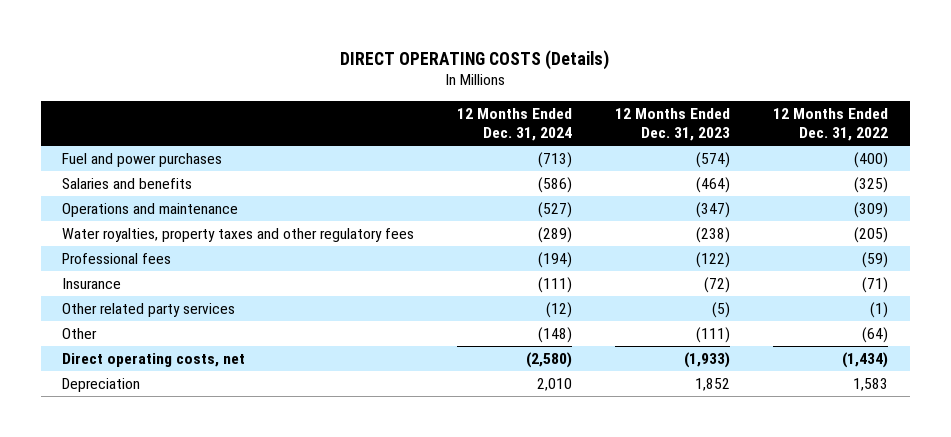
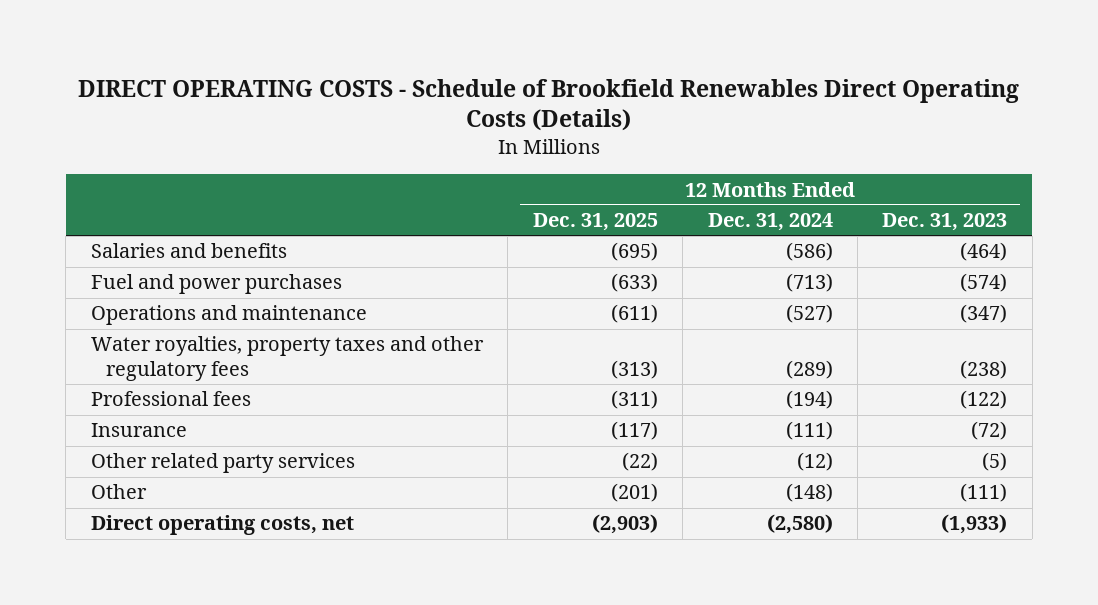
[340,49,610,70] DIRECT OPERATING COSTS (Details) -> [78,78,1020,132] DIRECT OPERATING COSTS - Schedule of Brookfield Renewables Direct Operating Costs (Details)
[773,107,889,141] 12 Months Ended Dec. 31, 2022 -> none
none -> [532,213,658,232] Dec. 31, 2025
[62,153,223,168] Fuel and power purchases -> [90,274,342,295] Fuel and power purchases
[62,378,141,393] Depreciation -> none

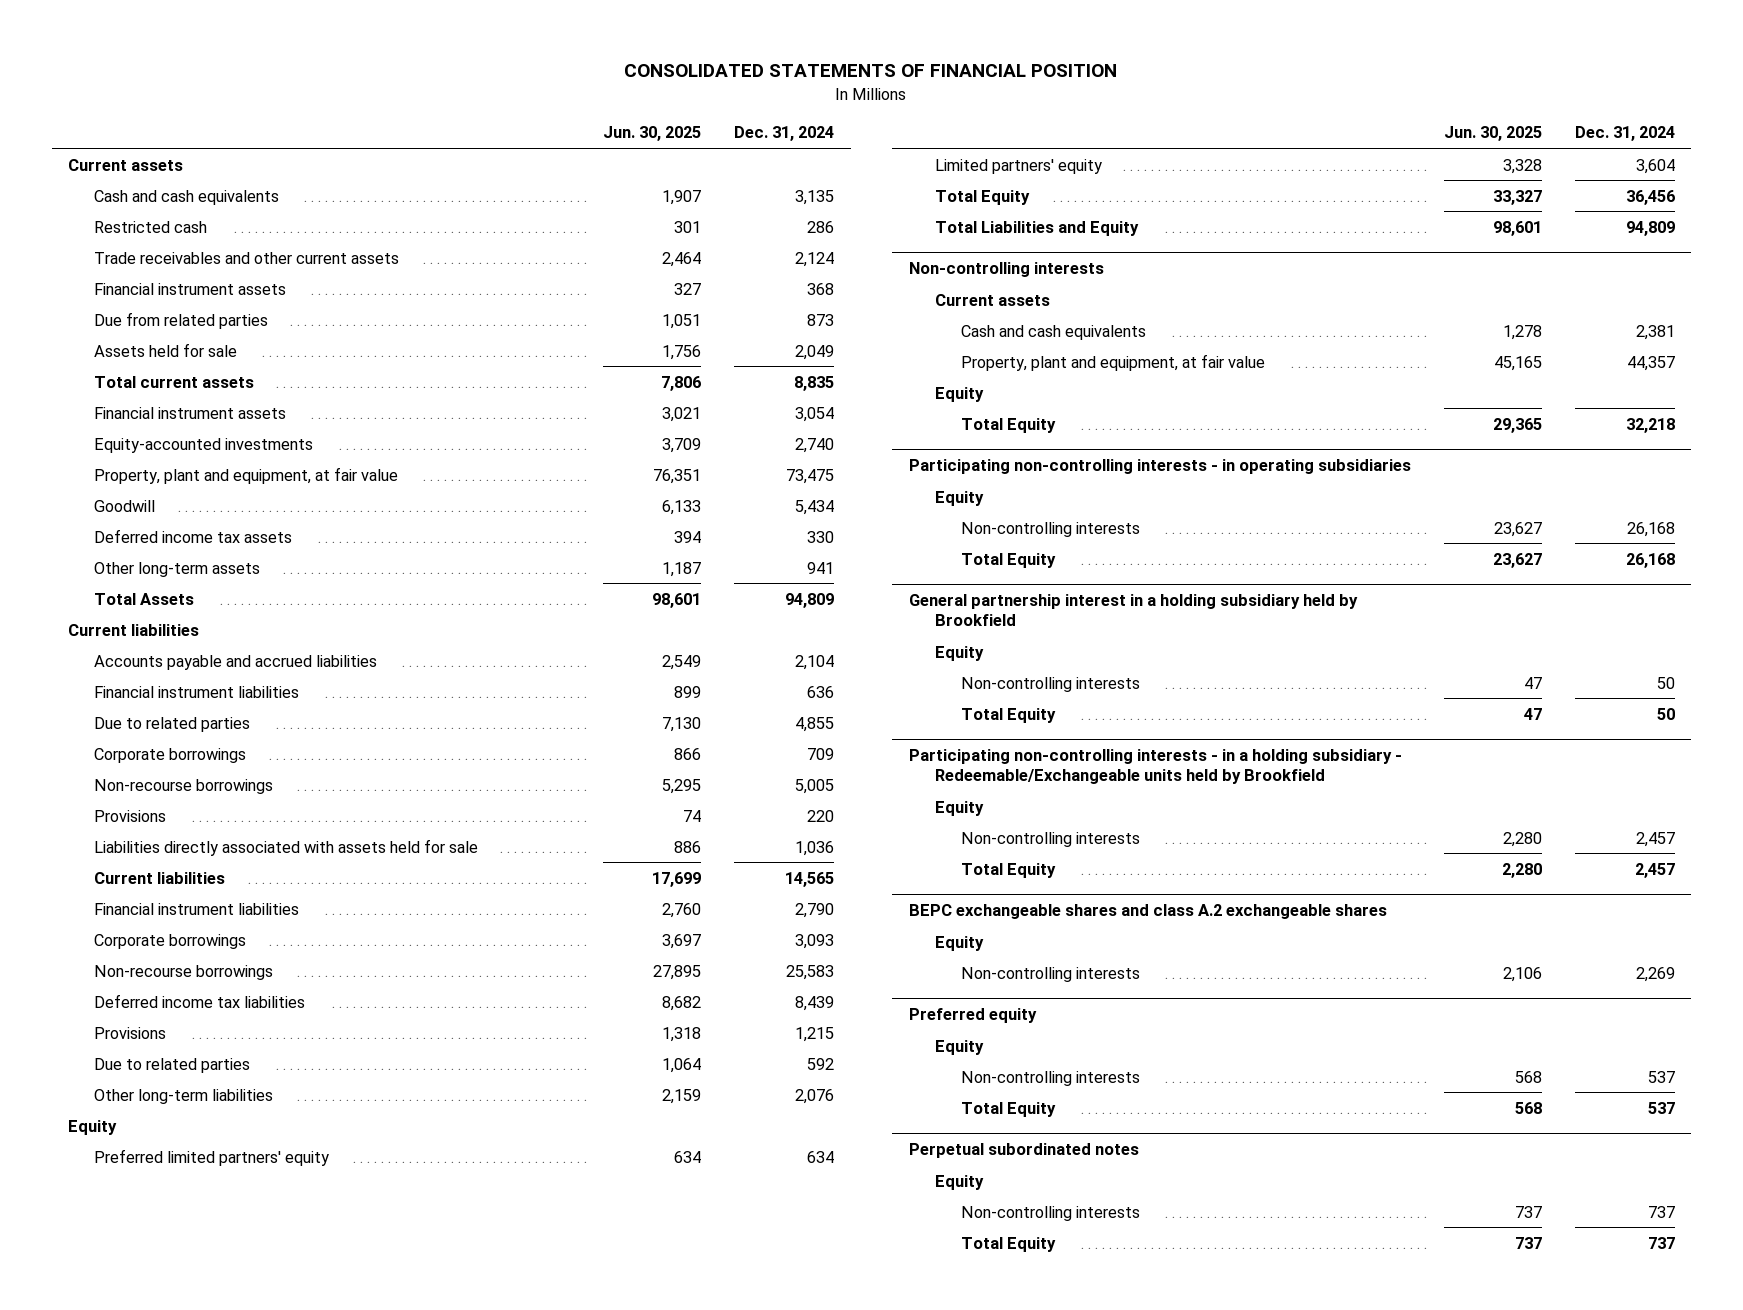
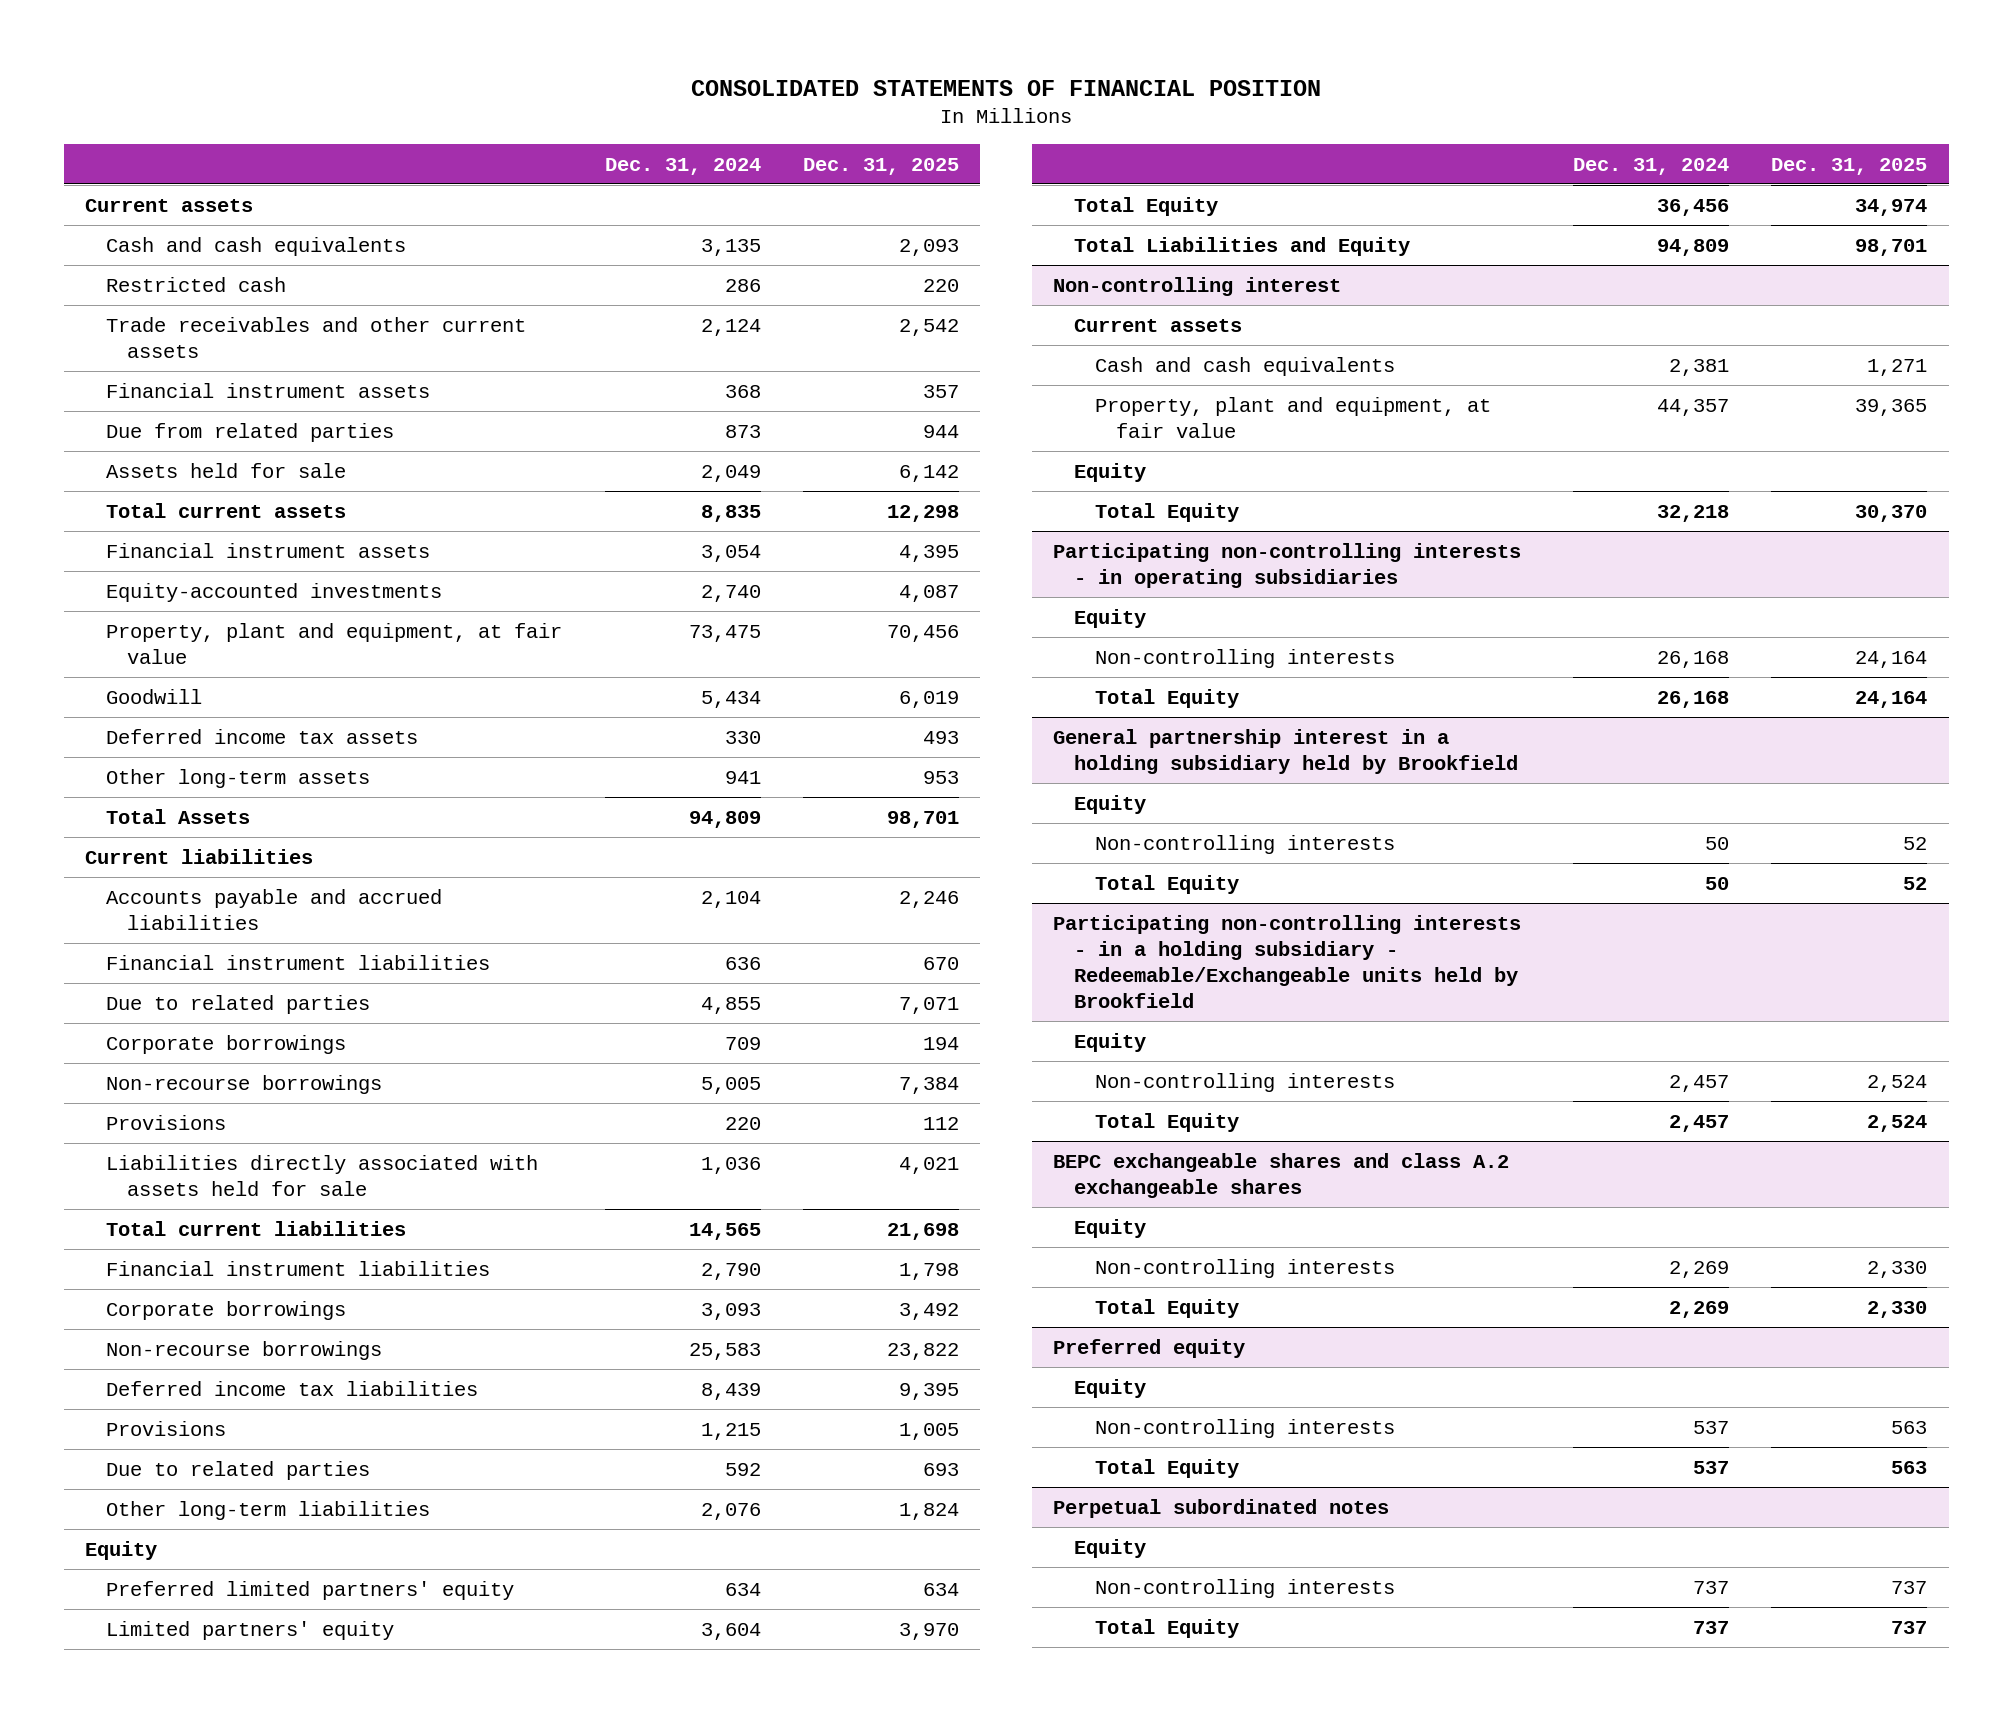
[603,126,702,142] Jun. 30, 2025 -> none
none -> [803,157,960,175] Dec. 31, 2025
[93,871,225,884] Current liabilities -> [105,1220,406,1236] Total current liabilities
[908,261,1104,277] Non-controlling interests -> [1053,276,1342,296] Non-controlling interest
none -> [1095,1298,1240,1318] Total Equity

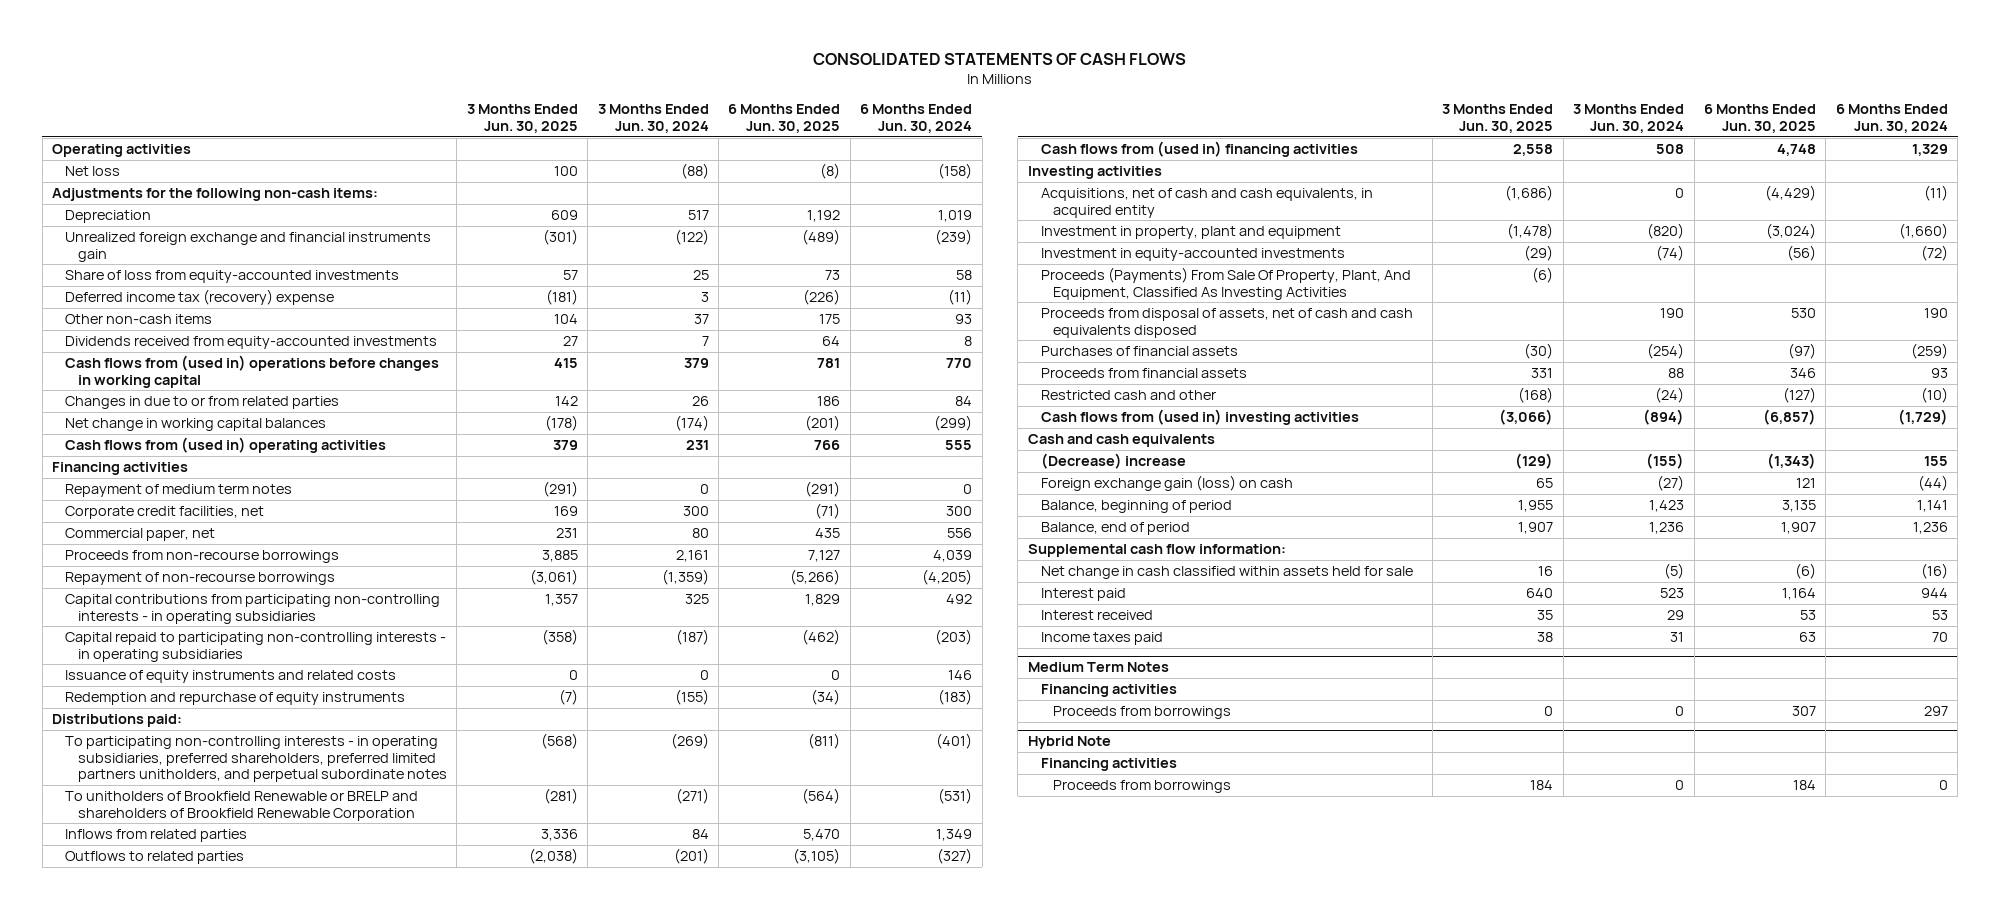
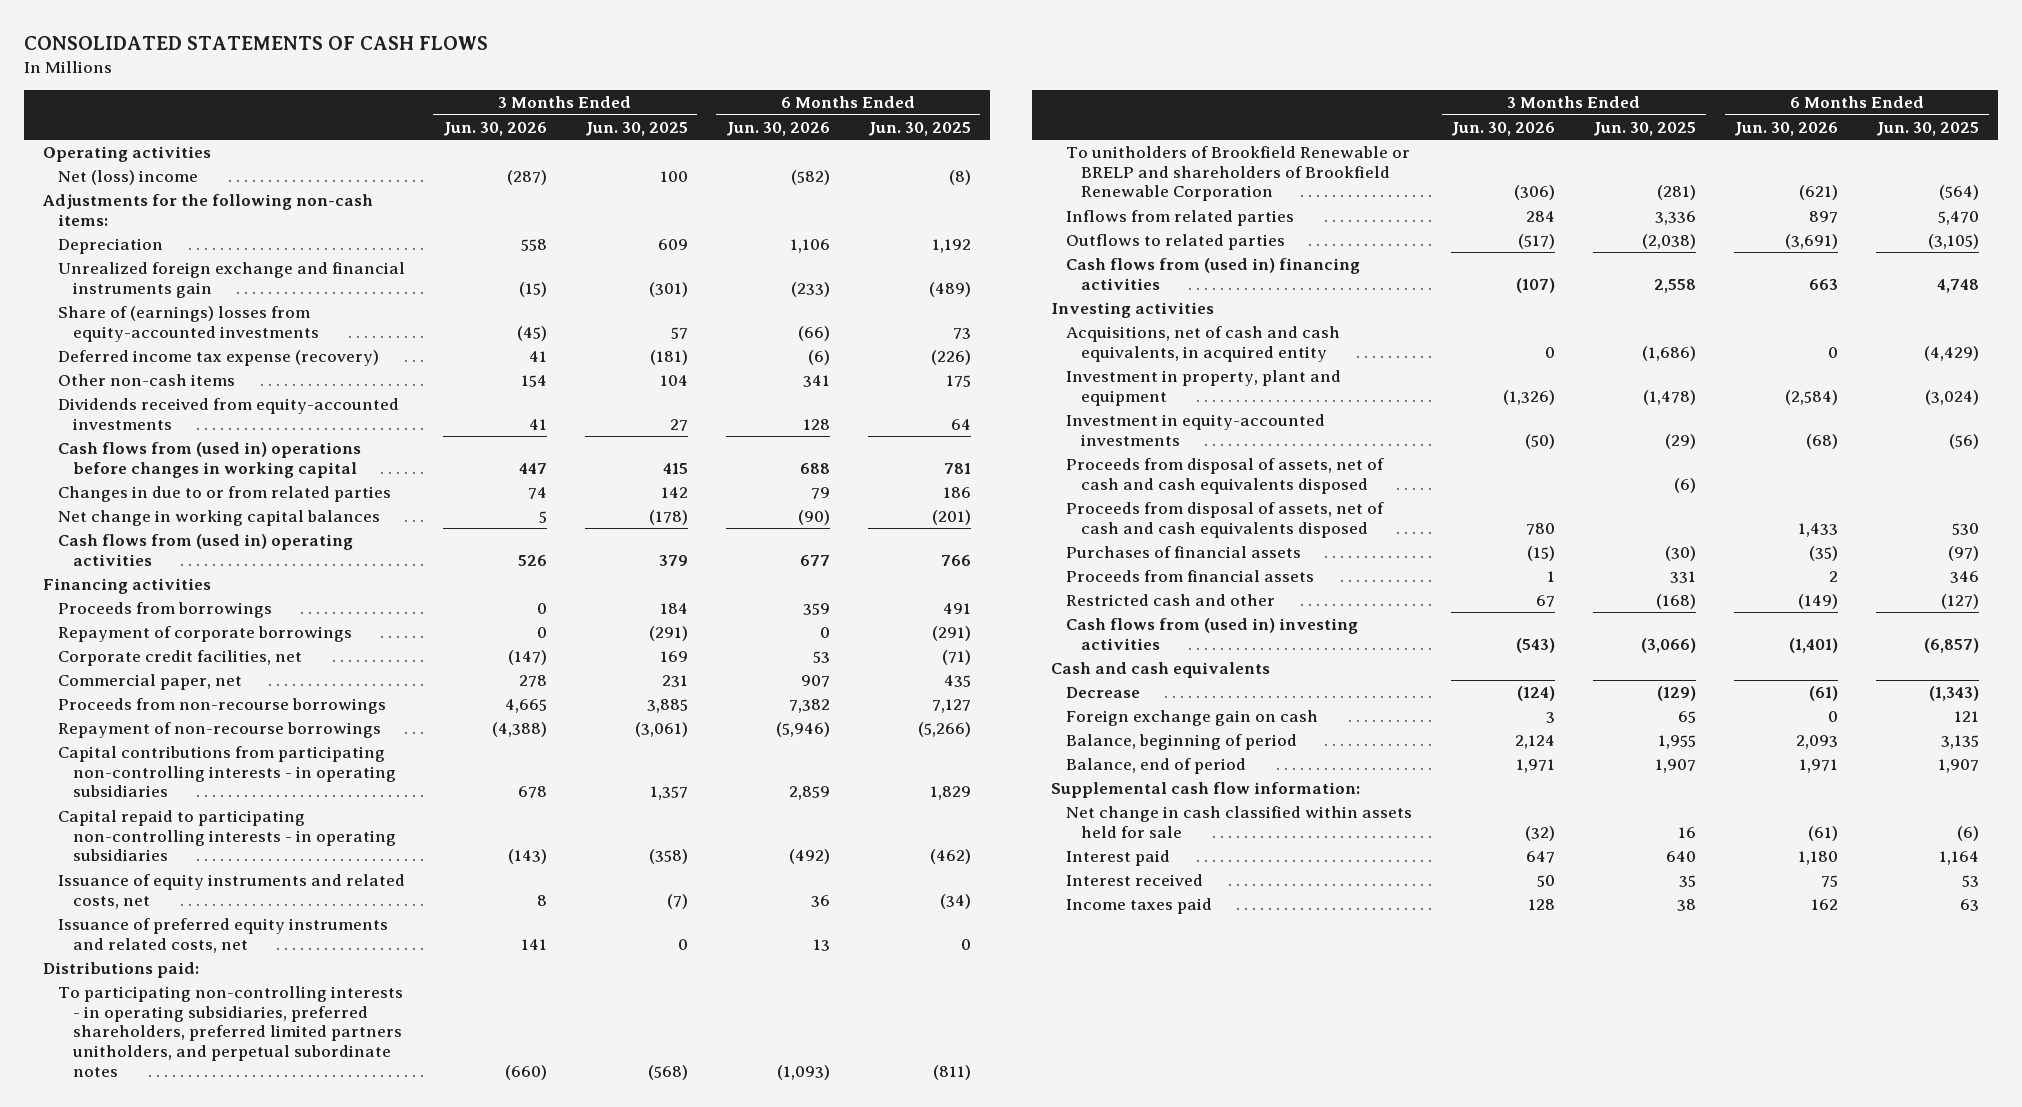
[597,104,709,133] 3 Months Ended Jun. 30, 2024 -> none
[860,104,973,133] 6 Months Ended Jun. 30, 2024 -> none
none -> [442,121,547,136] Jun. 30, 2026
none -> [725,121,830,136] Jun. 30, 2026
[65,166,121,177] Net loss -> [57,170,198,186] Net (loss) income
[65,270,400,284] Share of loss from equity-accounted investments -> [57,306,319,342] Share of (earnings) losses from equity-accounted investments
[65,289,335,306] Deferred income tax (recovery) expense -> [57,350,379,367] Deferred income tax expense (recovery)
none -> [57,602,272,619] Proceeds from borrowings
[65,484,293,498] Repayment of medium term notes -> [57,626,352,643] Repayment of corporate borrowings
[65,692,406,706] Redemption and repurchase of equity instruments -> none
[65,670,397,684] Issuance of equity instruments and related costs -> [57,874,405,909] Issuance of equity instruments and related costs, net
[568,670,578,681] 0 -> [666,893,688,909] (7)
[831,670,841,681] 0 -> [939,893,971,909] (34)
none -> [57,918,388,953] Issuance of preferred equity instruments and related costs, net
[1040,267,1411,300] Proceeds (Payments) From Sale Of Property, Plant, And Equipment, Classified As Investing Activities -> [1066,458,1385,494] Proceeds from disposal of assets, net of cash and cash equivalents disposed
[1040,453,1186,470] (Decrease) increase -> [1066,687,1141,699] Decrease
[1040,475,1293,492] Foreign exchange gain (loss) on cash -> [1066,710,1319,727] Foreign exchange gain on cash
[1027,662,1169,673] Medium Term Notes -> none
[1040,684,1177,698] Financing activities -> none
[1053,706,1232,720] Proceeds from borrowings -> none
[1027,736,1111,750] Hybrid Note -> none
[1040,758,1177,772] Financing activities -> none
[1053,780,1232,794] Proceeds from borrowings -> none

